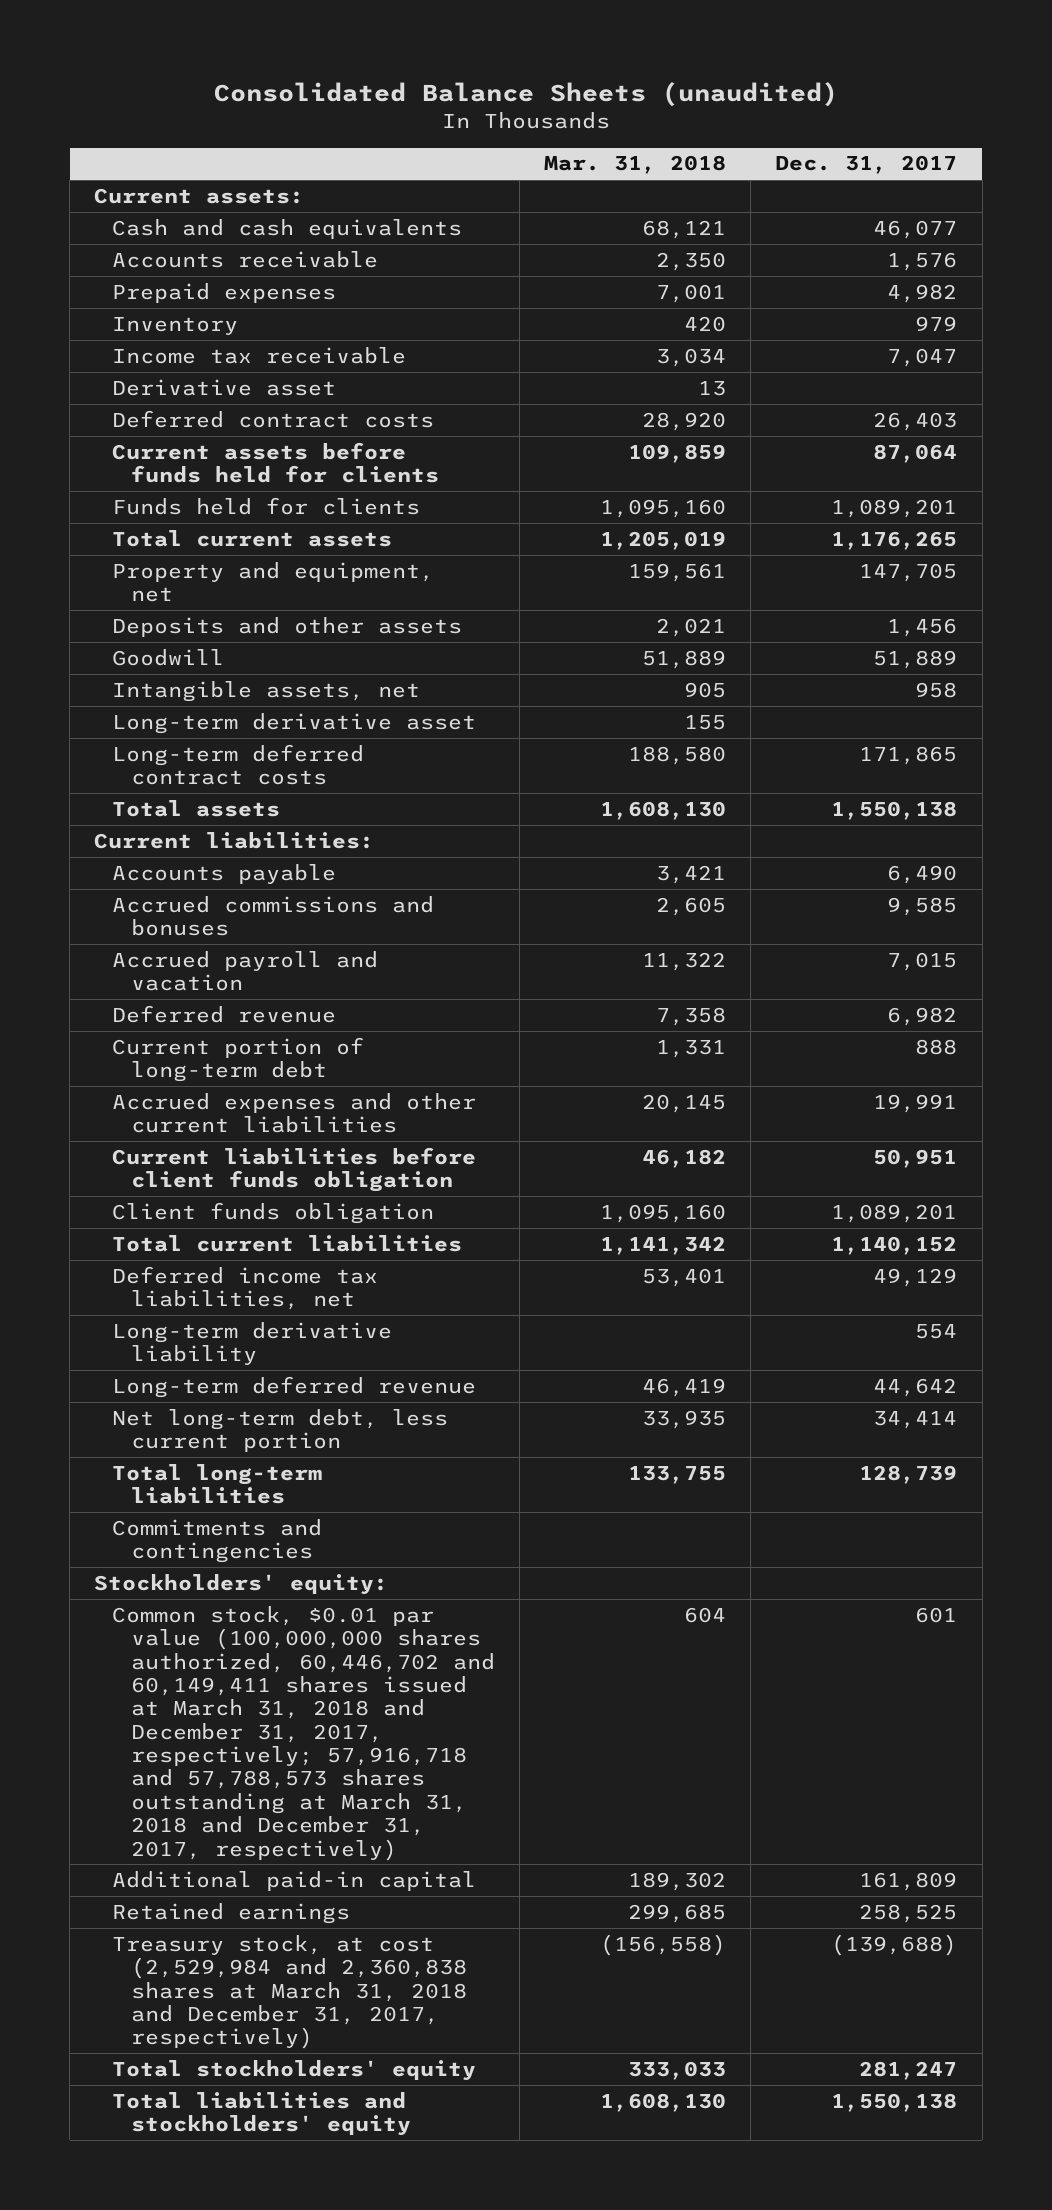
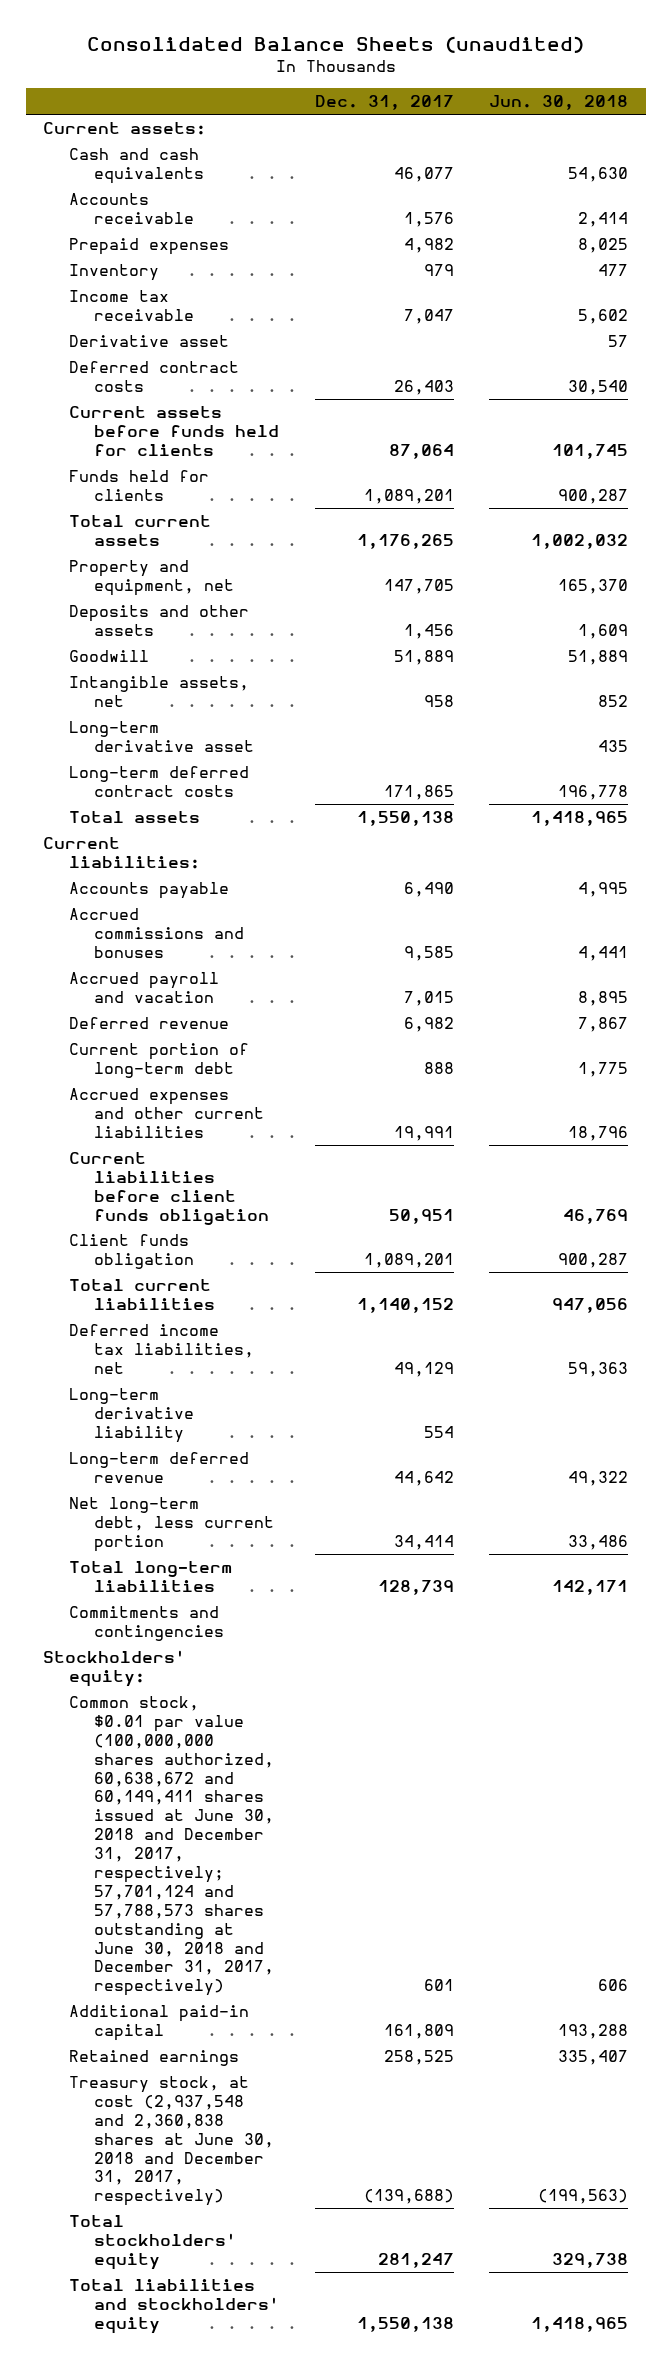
[543,155,726,175] Mar. 31, 2018 -> none
none -> [489,95,629,111] Jun. 30, 2018
[112,1605,495,1861] Common stock, $0.01 par value (100,000,000 shares authorized, 60,446,702 and 60,149,411 shares issued at March 31, 2018 and December 31, 2017, respectively; 57,916,718 and 57,788,573 shares outstanding at March 31, 2018 and December 31, 2017, respectively) -> [68,1695,275,1997] Common stock, $0.01 par value (100,000,000 shares authorized, 60,638,672 and 60,149,411 shares issued at June 30, 2018 and December 31, 2017, respectively; 57,701,124 and 57,788,573 shares outstanding at June 30, 2018 and December 31, 2017, respectively)
[112,1934,467,2050] Treasury stock, at cost (2,529,984 and 2,360,838 shares at March 31, 2018 and December 31, 2017, respectively) -> [68,2075,275,2207] Treasury stock, at cost (2,937,548 and 2,360,838 shares at June 30, 2018 and December 31, 2017, respectively)

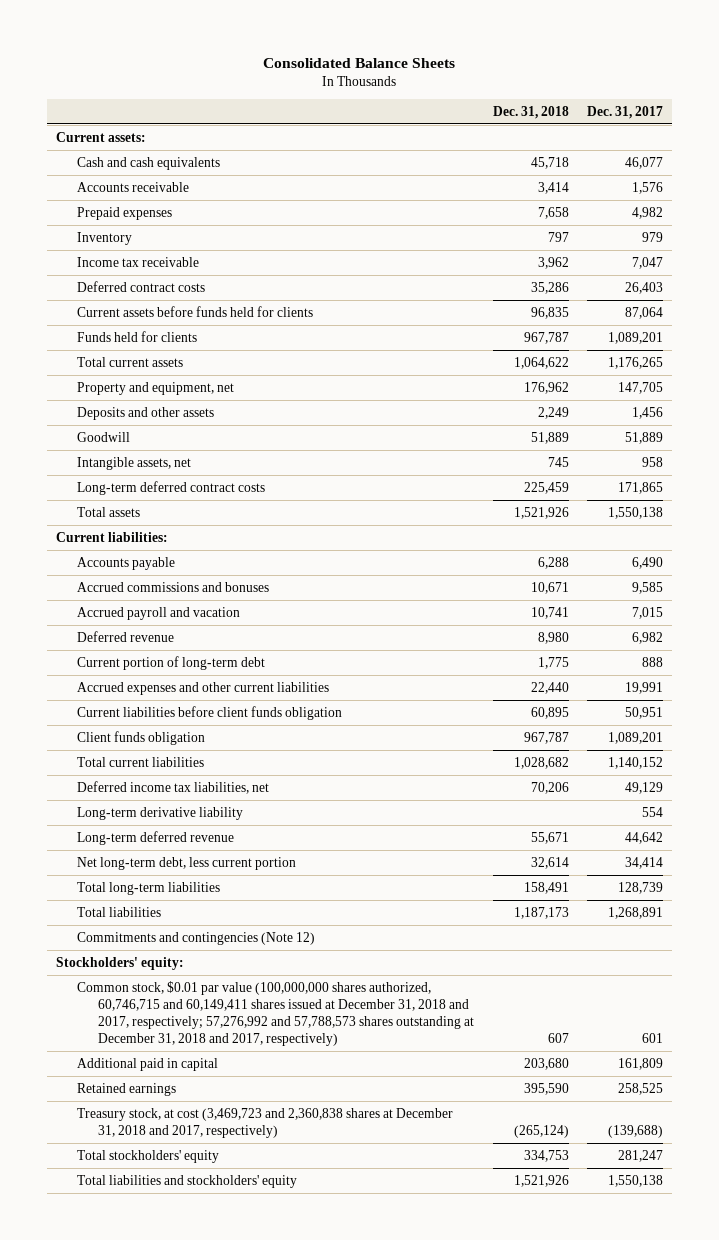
[86,35,584,53] Consolidated Balance Sheets (unaudited) -> [263,57,456,68] Consolidated Balance Sheets
[489,95,629,111] Jun. 30, 2018 -> none
none -> [492,105,569,119] Dec. 31, 2018
[68,334,229,347] Derivative asset -> none
[68,720,255,752] Long-term derivative asset -> none
none -> [77,906,162,917] Total liabilities
[68,1605,225,1641] Commitments and contingencies -> [77,931,316,945] Commitments and contingencies (Note 12)
[68,1695,275,1997] Common stock, $0.01 par value (100,000,000 shares authorized, 60,638,672 and 60,149,411 shares issued at June 30, 2018 and December 31, 2017, respectively; 57,701,124 and 57,788,573 shares outstanding at June 30, 2018 and December 31, 2017, respectively) -> [77,980,475,1047] Common stock, $0.01 par value (100,000,000 shares authorized, 60,746,715 and 60,149,411 shares issued at December 31, 2018 and 2017, respectively; 57,276,992 and 57,788,573 shares outstanding at December 31, 2018 and 2017, respectively)
[68,2004,249,2041] Additional paid-in capital -> [77,1057,219,1071] Additional paid in capital
[68,2075,275,2207] Treasury stock, at cost (2,937,548 and 2,360,838 shares at June 30, 2018 and December 31, 2017, respectively) -> [77,1107,454,1138] Treasury stock, at cost (3,469,723 and 2,360,838 shares at December 31, 2018 and 2017, respectively)

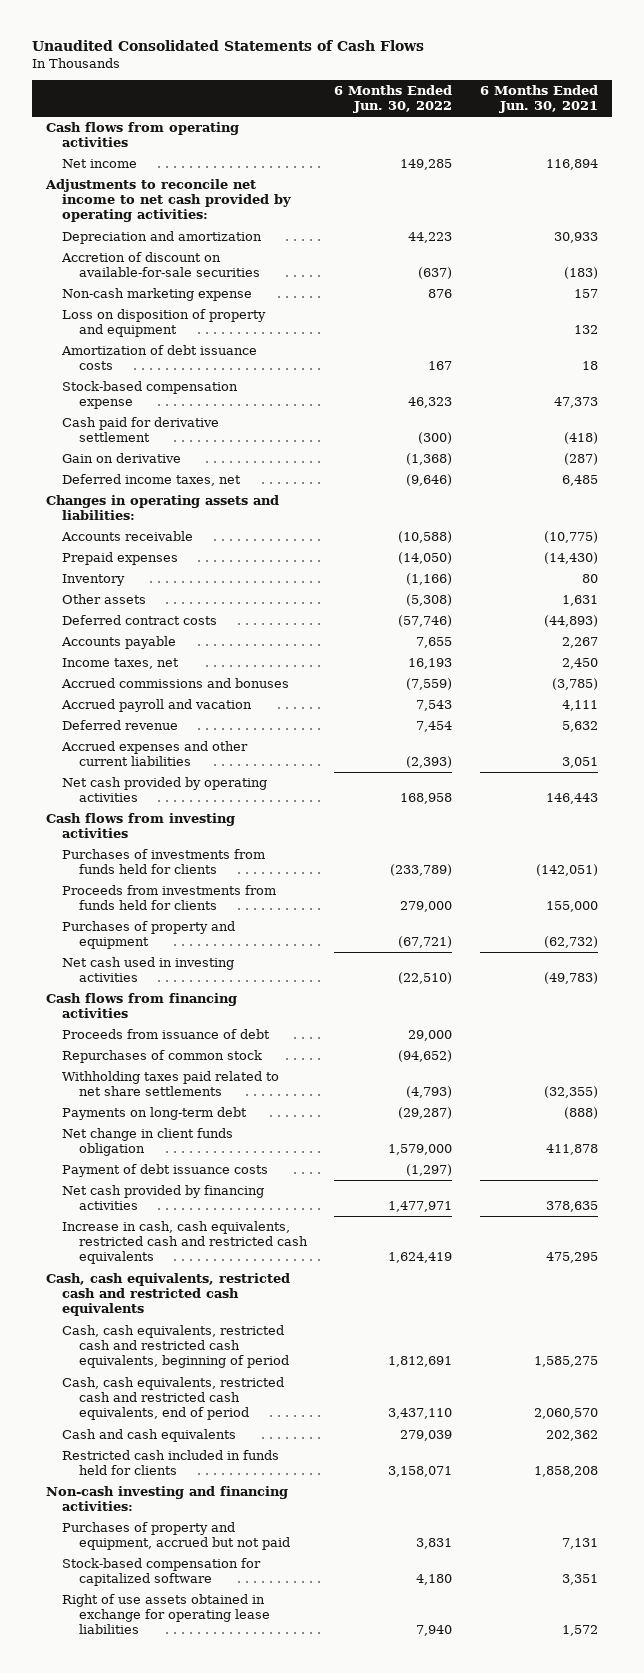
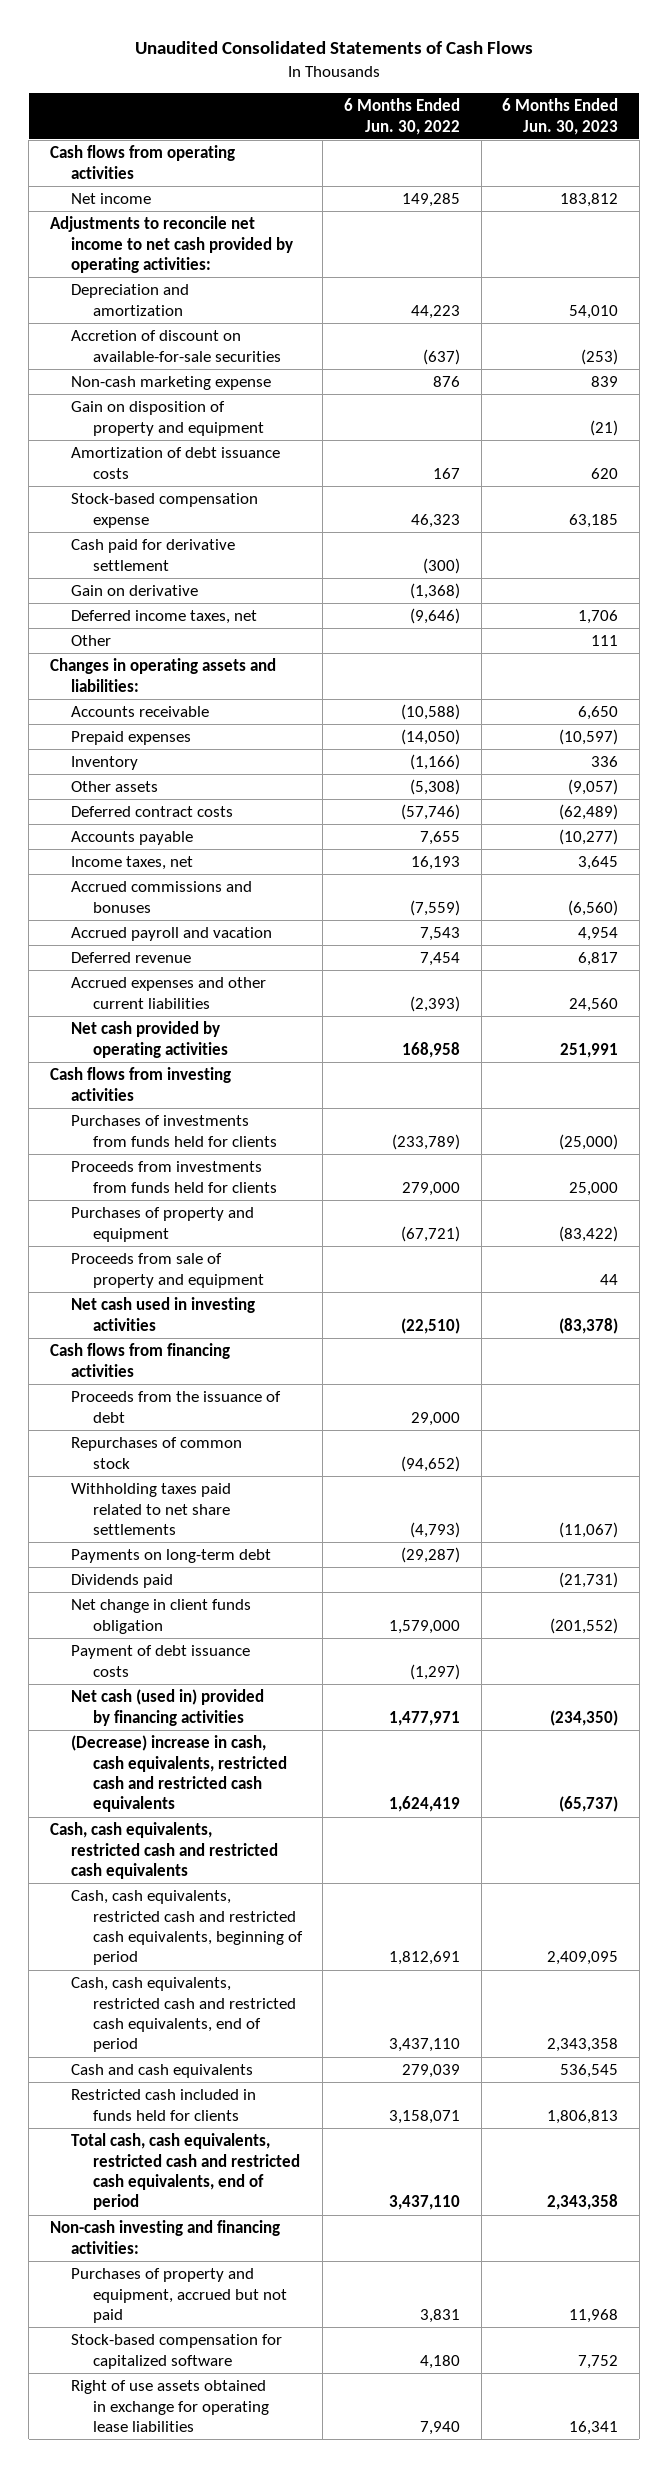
[479,84,598,114] 6 Months Ended Jun. 30, 2021 -> none
none -> [502,98,619,135] 6 Months Ended Jun. 30, 2023
[62,309,267,338] Loss on disposition of property and equipment -> [71,401,264,436] Gain on disposition of property and equipment
none -> [71,635,112,647] Other
none -> [71,1253,264,1288] Proceeds from sale of property and equipment
[62,1029,271,1040] Proceeds from issuance of debt -> [71,1391,282,1423] Proceeds from the issuance of debt
none -> [71,1574,174,1589] Dividends paid
[62,1185,265,1211] Net cash provided by financing activities -> [71,1689,265,1726] Net cash (used in) provided by financing activities
[62,1221,309,1265] Increase in cash, cash equivalents, restricted cash and restricted cash equivalents -> [71,1735,287,1813] (Decrease) increase in cash, cash equivalents, restricted cash and restricted cash equivalents
none -> [71,2133,300,2211] Total cash, cash equivalents, restricted cash and restricted cash equivalents, end of period

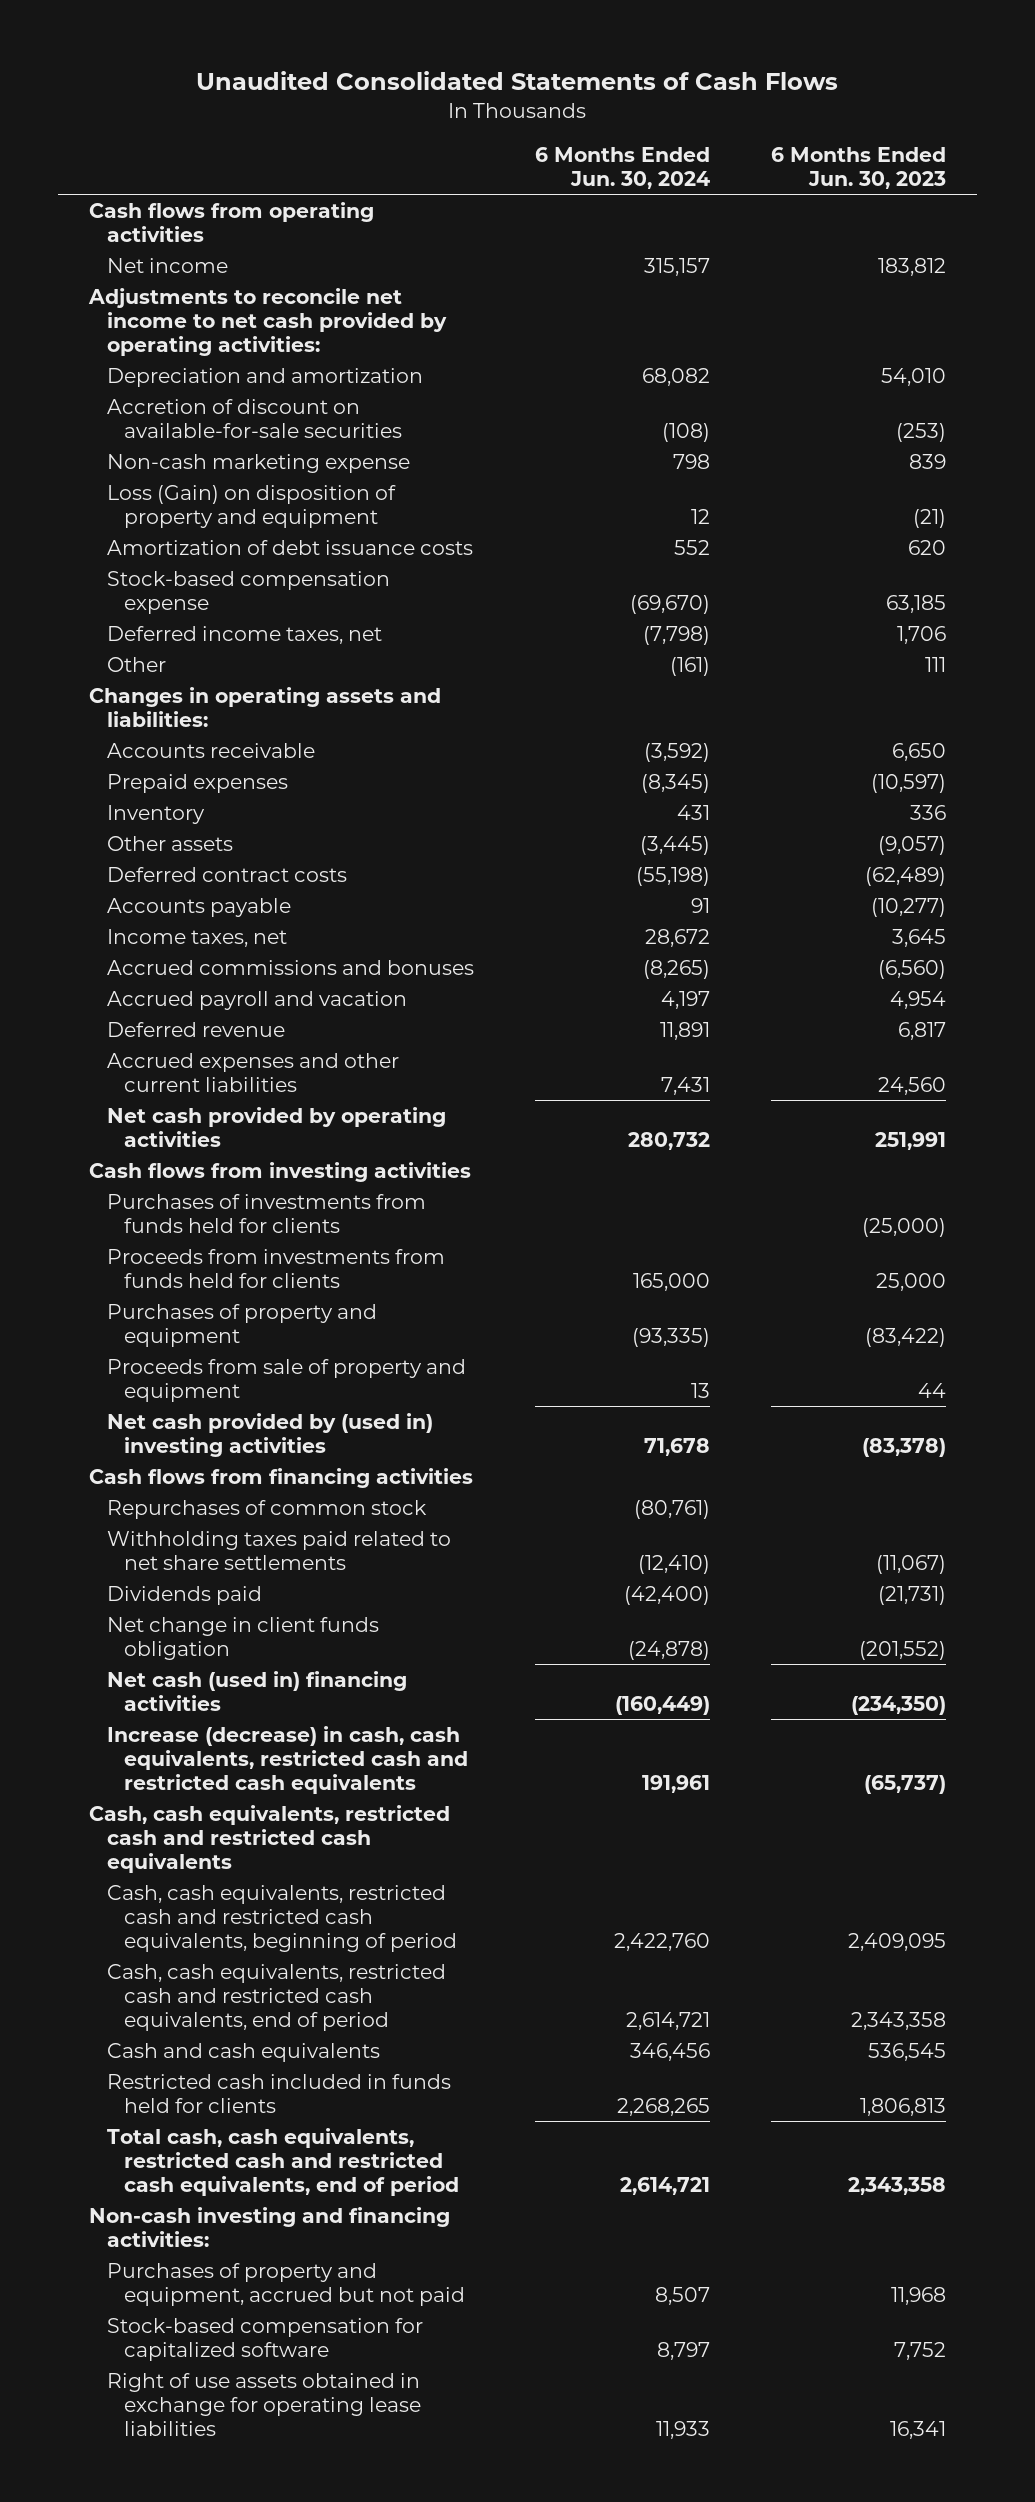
[343,98,460,135] 6 Months Ended Jun. 30, 2022 -> none
none -> [534,146,710,189] 6 Months Ended Jun. 30, 2024
[71,401,264,436] Gain on disposition of property and equipment -> [106,484,396,528] Loss (Gain) on disposition of property and equipment
[71,539,236,571] Cash paid for derivative settlement -> none
[71,585,199,597] Gain on derivative -> none
[71,1297,256,1331] Net cash used in investing activities -> [106,1412,433,1457] Net cash provided by (used in) investing activities
[71,1391,282,1423] Proceeds from the issuance of debt -> none
[71,1549,272,1564] Payments on long-term debt -> none
[71,1645,251,1677] Payment of debt issuance costs -> none
[71,1689,265,1726] Net cash (used in) provided by financing activities -> [106,1670,407,1711] Net cash (used in) financing activities
[71,1735,287,1813] (Decrease) increase in cash, cash equivalents, restricted cash and restricted cash equivalents -> [106,1725,469,1795] Increase (decrease) in cash, cash equivalents, restricted cash and restricted cash equivalents

